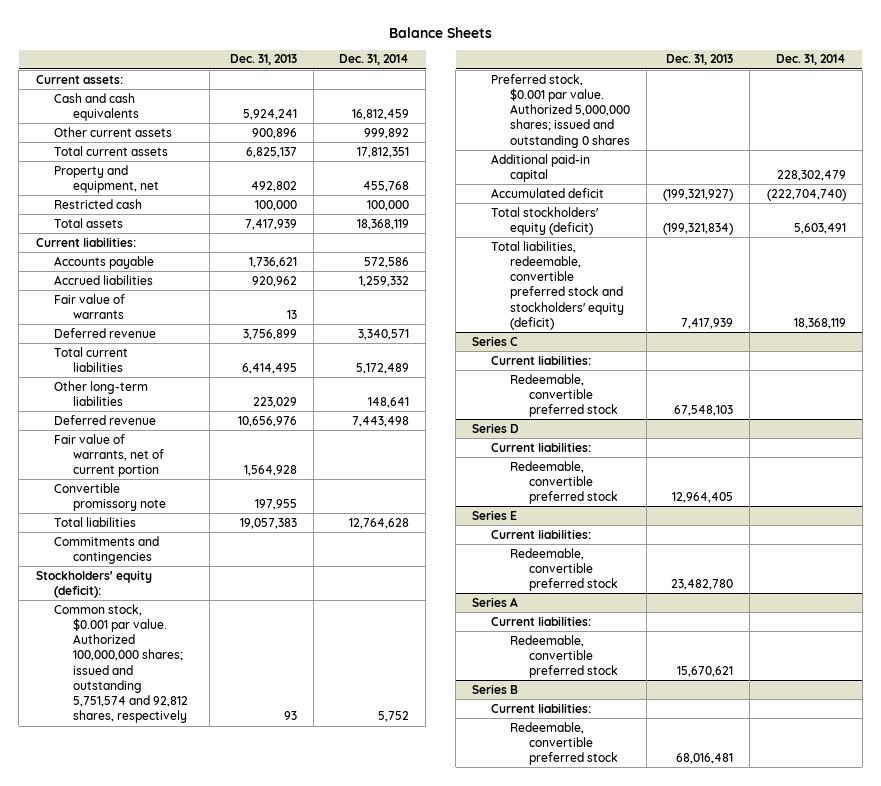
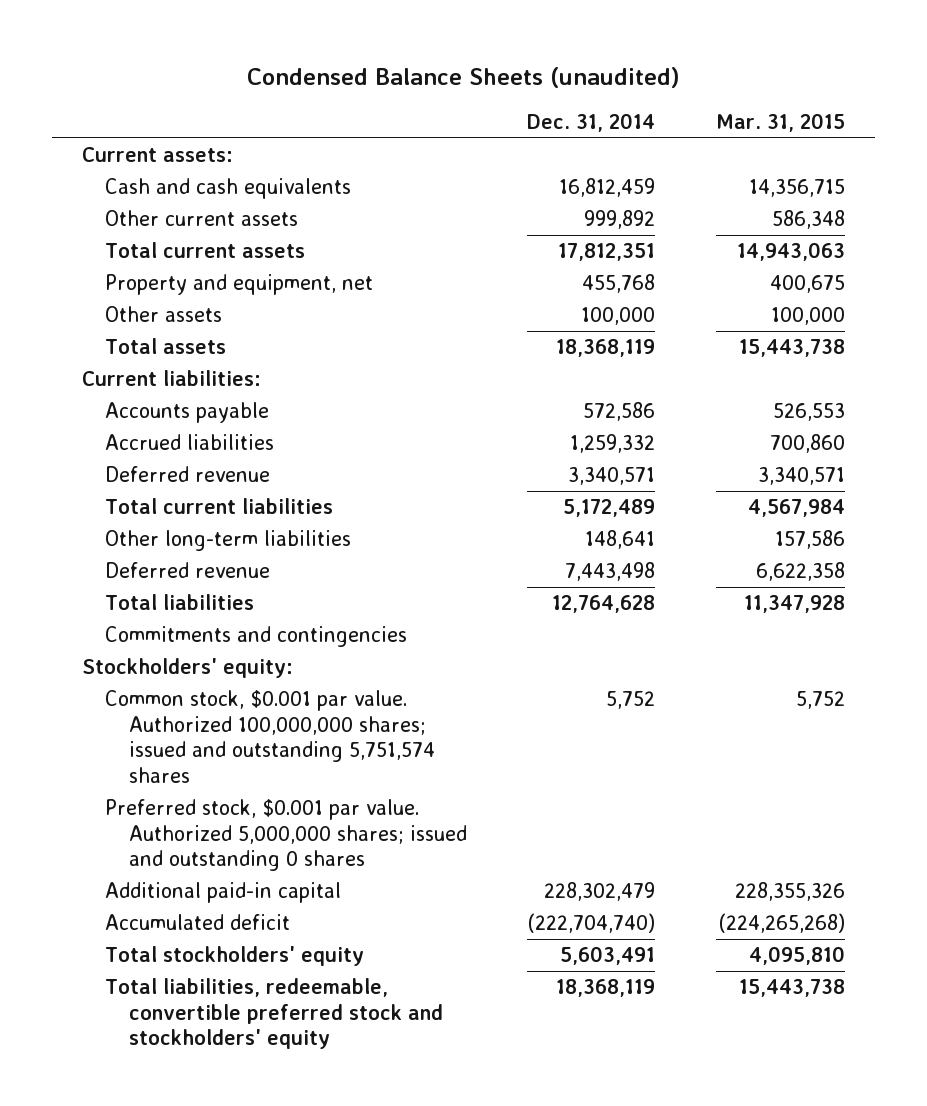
[388,26,492,38] Balance Sheets -> [246,66,680,88] Condensed Balance Sheets (unaudited)
[229,54,297,66] Dec. 31, 2013 -> none
none -> [715,113,845,133] Mar. 31, 2015
[54,198,143,209] Restricted cash -> none
none -> [105,306,223,323] Other assets
[54,293,126,319] Fair value of warrants -> none
[54,433,165,478] Fair value of warrants, net of current portion -> none
[54,482,167,511] Convertible promissory note -> none
[35,569,152,598] Stockholders' equity (deficit): -> [82,658,294,679] Stockholders' equity:
[54,603,189,724] Common stock, $0.001 par value. Authorized 100,000,000 shares; issued and outstanding 5,751,574 and 92,812 shares, respectively -> [105,690,435,784] Common stock, $0.001 par value. Authorized 100,000,000 shares; issued and outstanding 5,751,574 shares
[472,335,519,346] Series C -> none
[491,354,592,365] Current liabilities: -> none
[509,373,618,418] Redeemable, convertible preferred stock -> none
[472,422,520,433] Series D -> none
[491,441,592,452] Current liabilities: -> none
[509,460,618,505] Redeemable, convertible preferred stock -> none
[472,509,518,520] Series E -> none
[491,528,592,539] Current liabilities: -> none
[509,547,618,592] Redeemable, convertible preferred stock -> none
[472,596,519,607] Series A -> none
[491,615,592,626] Current liabilities: -> none
[509,634,618,679] Redeemable, convertible preferred stock -> none
[472,683,519,694] Series B -> none
[491,702,592,713] Current liabilities: -> none
[509,721,618,766] Redeemable, convertible preferred stock -> none
[491,206,599,235] Total stockholders' equity (deficit) -> [105,946,365,967] Total stockholders' equity
[491,240,624,330] Total liabilities, redeemable, convertible preferred stock and stockholders' equity (deficit) -> [105,978,443,1050] Total liabilities, redeemable, convertible preferred stock and stockholders' equity

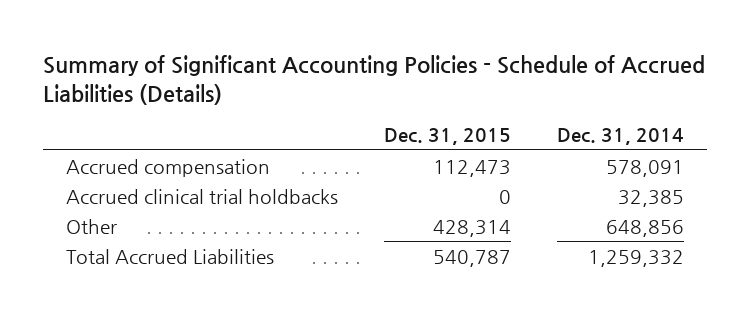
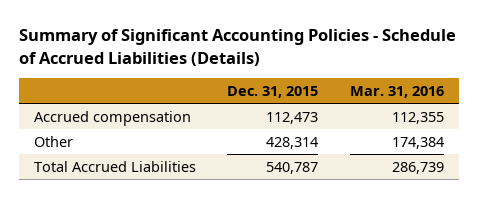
[557,128,685,146] Dec. 31, 2014 -> none
none -> [349,86,444,99] Mar. 31, 2016
[65,188,338,204] Accrued clinical trial holdbacks -> none

